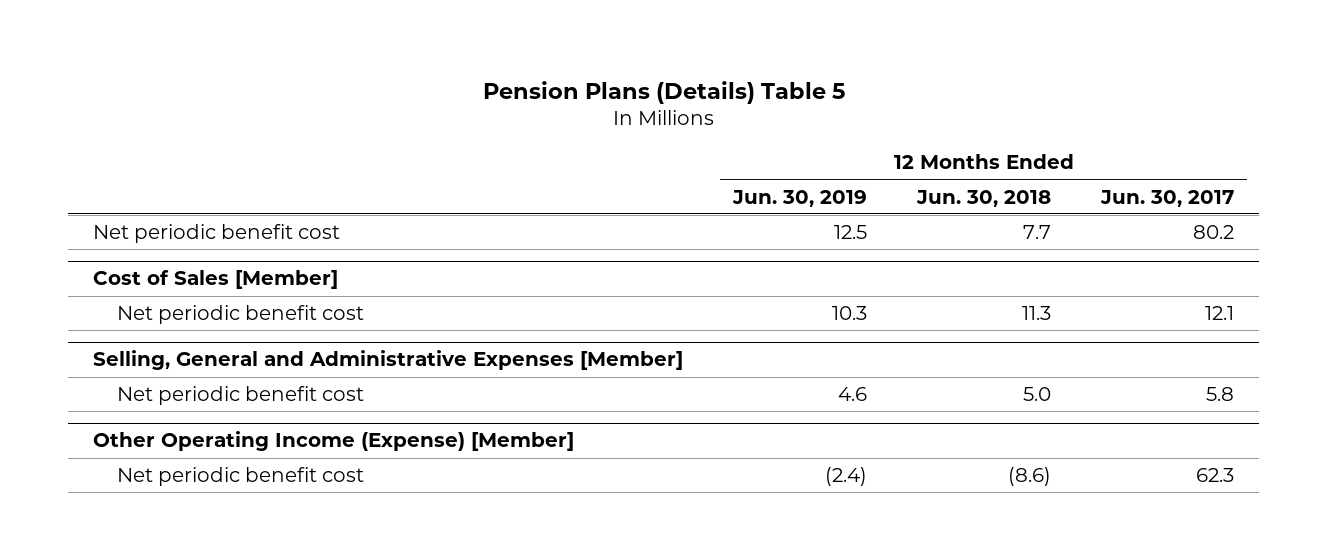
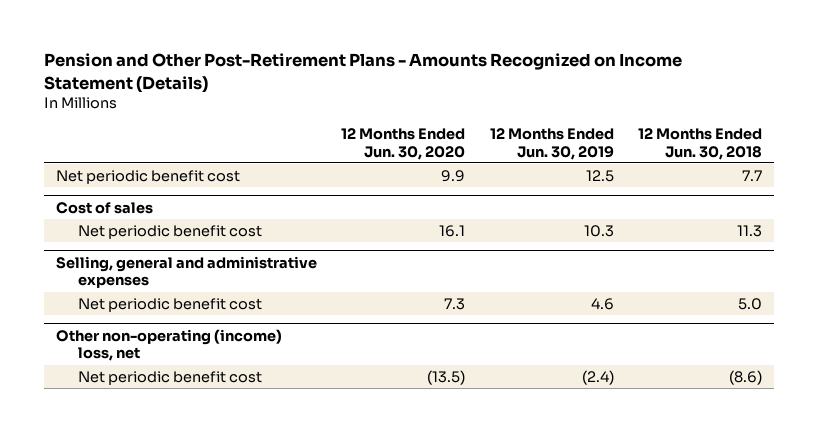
[482,80,845,104] Pension Plans (Details) Table 5 -> [44,53,683,93] Pension and Other Post-Retirement Plans - Amounts Recognized on Income Statement (Details)
[1100,189,1235,207] Jun. 30, 2017 -> none
none -> [341,127,466,160] 12 Months Ended Jun. 30, 2020
[92,270,338,290] Cost of Sales [Member] -> [56,201,154,214] Cost of sales
[92,350,683,371] Selling, General and Administrative Expenses [Member] -> [56,255,318,289] Selling, general and administrative expenses
[92,431,574,452] Other Operating Income (Expense) [Member] -> [56,328,283,362] Other non-operating (income) loss, net

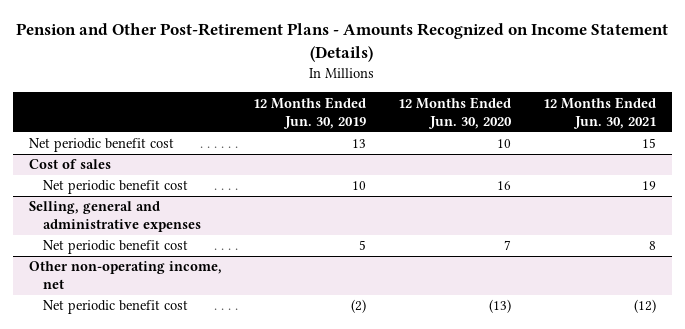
[637,127,762,160] 12 Months Ended Jun. 30, 2018 -> none
none -> [543,96,657,129] 12 Months Ended Jun. 30, 2021
[441,169,466,182] 9.9 -> [497,139,512,149] 10
[585,169,614,182] 12.5 -> [352,139,367,149] 13
[439,224,466,237] 16.1 -> [497,181,512,191] 16
[583,224,614,237] 10.3 -> [352,181,367,191] 10
[444,297,466,310] 7.3 -> [504,240,512,251] 7
[590,297,614,310] 4.6 -> [359,240,367,251] 5
[56,328,283,362] Other non-operating (income) loss, net -> [28,261,222,290] Other non-operating income, net
[427,369,466,385] (13.5) -> [489,299,512,314] (13)
[581,369,614,385] (2.4) -> [351,299,367,314] (2)

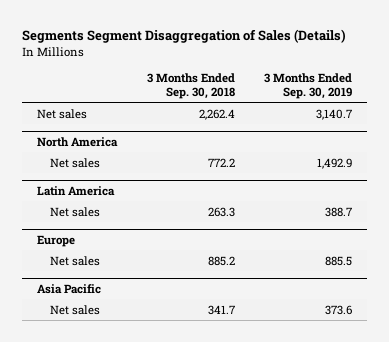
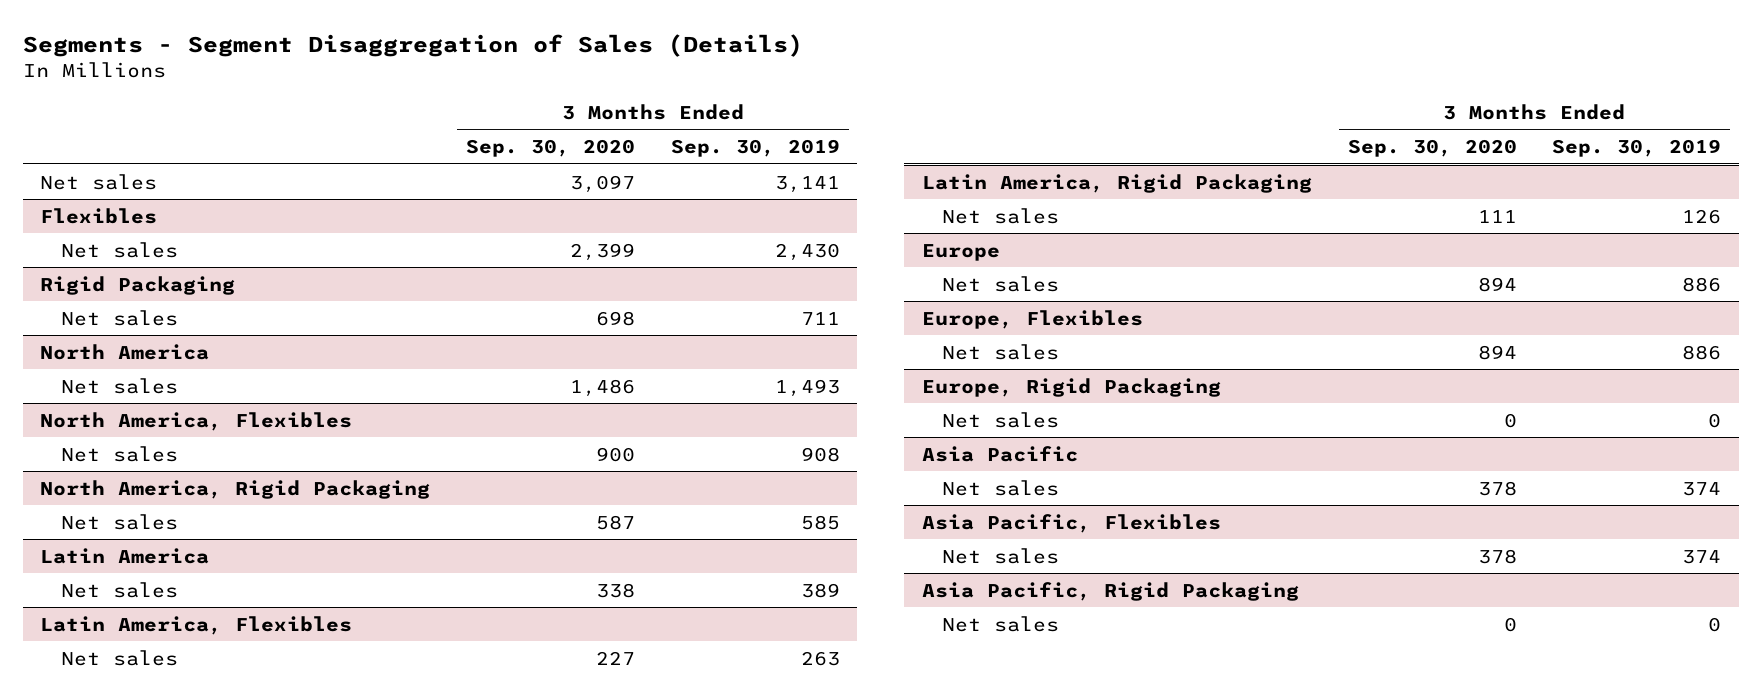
[22,29,347,44] Segments Segment Disaggregation of Sales (Details) -> [22,33,803,57] Segments - Segment Disaggregation of Sales (Details)
[146,72,235,100] 3 Months Ended Sep. 30, 2018 -> none
none -> [466,139,636,158] Sep. 30, 2020
[316,108,353,120] 3,140.7 -> [774,175,840,193] 3,141
none -> [40,207,158,224] Flexibles
none -> [60,241,178,258] Net sales
none -> [40,275,236,295] Rigid Packaging
none -> [60,309,178,326] Net sales
[317,157,353,169] 1,492.9 -> [774,378,840,397] 1,493
none -> [40,411,353,431] North America, Flexibles
none -> [60,445,178,462] Net sales
none -> [40,479,431,499] North America, Rigid Packaging
none -> [60,513,178,530] Net sales
[325,206,353,217] 388.7 -> [800,582,840,598] 389
none -> [40,615,353,635] Latin America, Flexibles
none -> [60,649,178,666] Net sales
none -> [922,173,1313,193] Latin America, Rigid Packaging
none -> [942,207,1060,224] Net sales
[325,255,353,266] 885.5 -> [1682,276,1722,292] 886
none -> [922,309,1144,329] Europe, Flexibles
none -> [942,343,1060,360] Net sales
none -> [922,377,1222,397] Europe, Rigid Packaging
none -> [942,411,1060,428] Net sales
[325,304,353,315] 373.6 -> [1682,481,1722,496] 374
none -> [922,513,1222,533] Asia Pacific, Flexibles
none -> [942,547,1060,564] Net sales
none -> [922,581,1300,601] Asia Pacific, Rigid Packaging
none -> [942,615,1060,632] Net sales

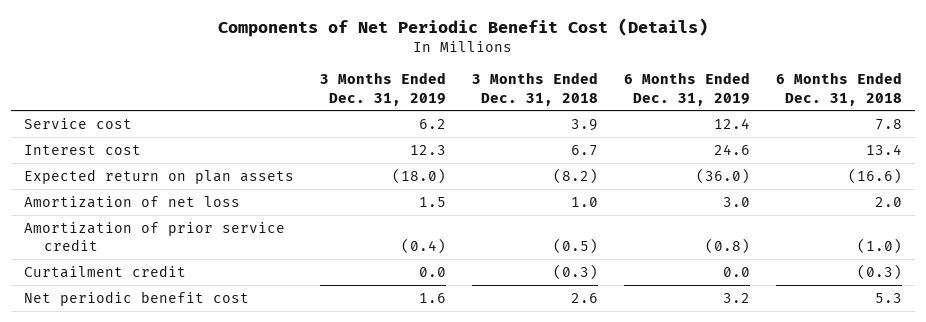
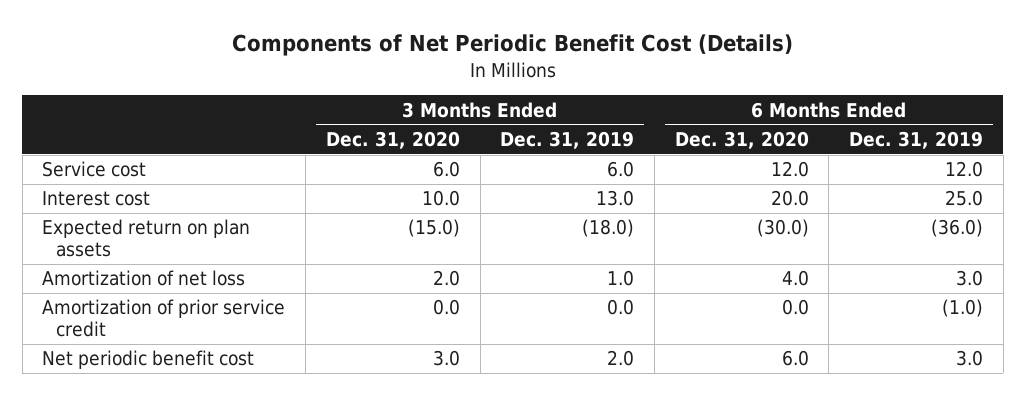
[471,72,598,106] 3 Months Ended Dec. 31, 2018 -> none
[775,72,902,106] 6 Months Ended Dec. 31, 2018 -> none
none -> [325,131,460,150] Dec. 31, 2020
none -> [674,131,809,150] Dec. 31, 2020
[419,118,447,129] 6.2 -> [607,161,635,178] 6.0
[713,117,750,129] 12.4 -> [945,161,984,178] 12.0
[410,144,447,155] 12.3 -> [596,190,635,207] 13.0
[713,143,750,155] 24.6 -> [945,190,984,207] 25.0
[24,264,187,278] Curtailment credit -> none
[419,196,447,207] 1.5 -> [607,270,635,287] 1.0
[401,238,447,255] (0.4) -> [607,299,635,316] 0.0
[704,238,750,255] (0.8) -> [942,299,984,318] (1.0)
[419,292,447,303] 1.6 -> [607,350,635,367] 2.0
[722,292,750,303] 3.2 -> [956,350,984,367] 3.0

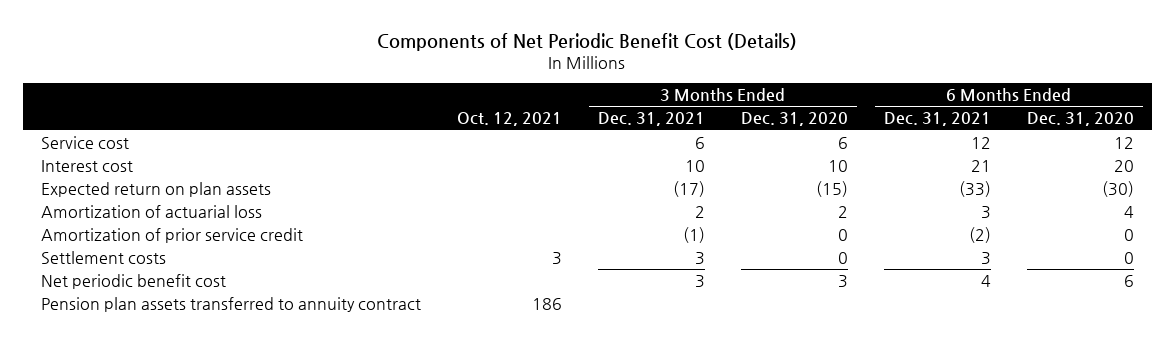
[500,131,635,150] Dec. 31, 2019 -> none
[849,131,984,150] Dec. 31, 2019 -> none
none -> [456,112,562,127] Oct. 12, 2021
none -> [597,112,705,127] Dec. 31, 2021
none -> [883,112,991,127] Dec. 31, 2021
[432,161,460,178] 6.0 -> [837,137,848,150] 6
[770,161,809,178] 12.0 -> [1113,137,1134,150] 12
[421,190,460,207] 10.0 -> [827,160,848,173] 10
[770,190,809,207] 20.0 -> [1113,160,1134,173] 20
[407,219,460,238] (15.0) -> [815,181,848,198] (15)
[756,219,809,238] (30.0) -> [1101,181,1134,198] (30)
[42,270,246,287] Amortization of net loss -> [40,205,262,219] Amortization of actuarial loss
[432,270,460,287] 2.0 -> [837,206,848,219] 2
[781,270,809,287] 4.0 -> [1123,206,1134,219] 4
[432,299,460,316] 0.0 -> [837,229,848,242] 0
[781,299,809,316] 0.0 -> [1123,229,1134,242] 0
none -> [40,251,166,265] Settlement costs
[432,350,460,367] 3.0 -> [837,275,848,289] 3
[781,350,809,367] 6.0 -> [1123,275,1134,288] 6
none -> [40,297,421,313] Pension plan assets transferred to annuity contract

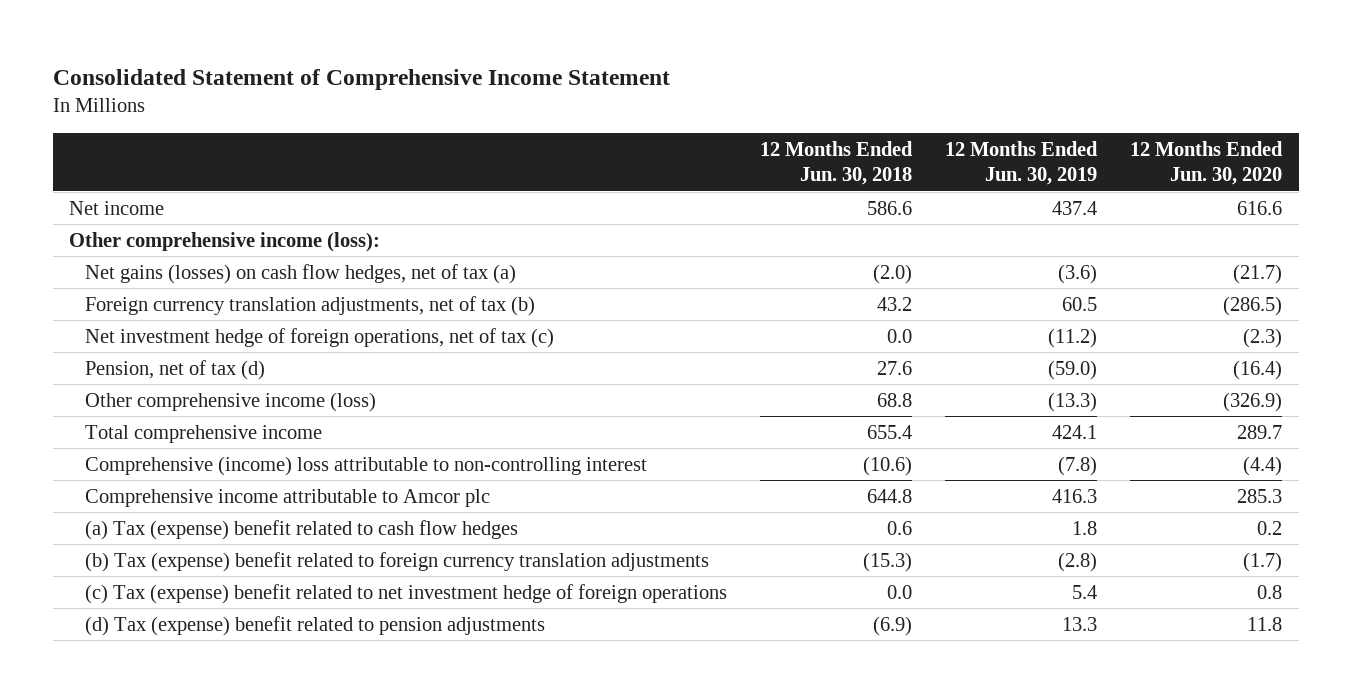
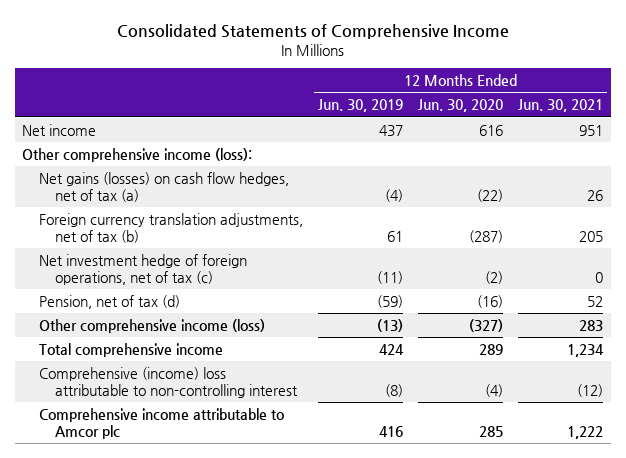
[52,68,670,90] Consolidated Statement of Comprehensive Income Statement -> [116,23,509,39] Consolidated Statements of Comprehensive Income
[760,140,914,186] 12 Months Ended Jun. 30, 2018 -> none
none -> [518,99,604,113] Jun. 30, 2021
[1052,200,1098,215] 437.4 -> [379,124,404,137] 437
[1237,200,1283,215] 616.6 -> [479,124,504,136] 616
[84,519,518,540] (a) Tax (expense) benefit related to cash flow hedges -> none
[84,551,709,572] (b) Tax (expense) benefit related to foreign currency translation adjustments -> none
[84,583,727,604] (c) Tax (expense) benefit related to net investment hedge of foreign operations -> none
[84,615,545,636] (d) Tax (expense) benefit related to pension adjustments -> none
[1058,263,1098,284] (3.6) -> [385,188,404,202] (4)
[1233,263,1283,284] (21.7) -> [477,188,504,202] (22)
[1062,296,1098,311] 60.5 -> [387,230,404,242] 61
[1223,295,1283,316] (286.5) -> [469,229,504,243] (287)
[1048,327,1098,348] (11.2) -> [377,270,404,284] (11)
[1243,327,1283,348] (2.3) -> [485,270,504,284] (2)
[1048,359,1098,380] (59.0) -> [377,294,404,308] (59)
[1233,359,1283,380] (16.4) -> [477,294,504,308] (16)
[1048,391,1098,412] (13.3) -> [377,318,404,332] (13)
[1223,391,1283,412] (326.9) -> [469,318,504,332] (327)
[1052,424,1098,439] 424.1 -> [379,343,405,355] 424
[1237,424,1283,439] 289.7 -> [479,343,504,355] 289
[1058,455,1098,476] (7.8) -> [385,383,404,397] (8)
[1243,455,1283,476] (4.4) -> [485,383,504,397] (4)
[1052,488,1098,503] 416.3 -> [379,425,404,437] 416
[1237,488,1283,503] 285.3 -> [479,425,504,437] 285

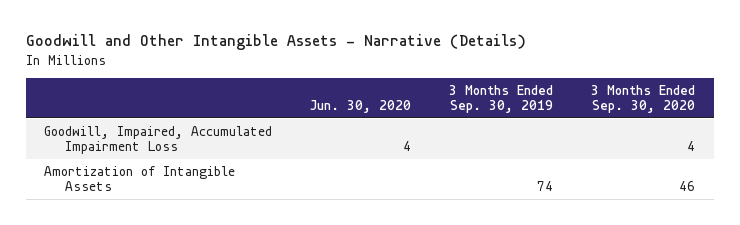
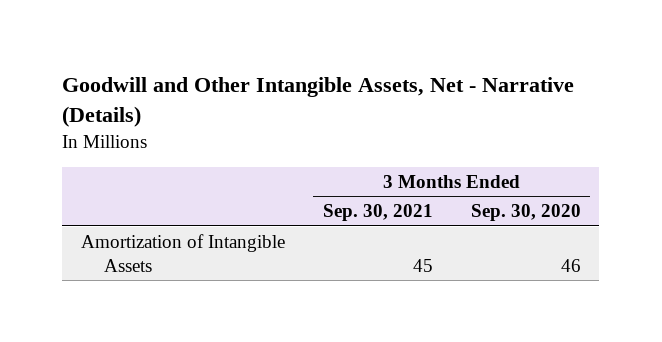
[25,34,526,51] Goodwill and Other Intangible Assets - Narrative (Details) -> [62,76,575,127] Goodwill and Other Intangible Assets, Net - Narrative (Details)
[310,100,412,114] Jun. 30, 2020 -> none
[449,84,554,114] 3 Months Ended Sep. 30, 2019 -> none
none -> [322,204,433,222] Sep. 30, 2021
[44,125,273,155] Goodwill, Impaired, Accumulated Impairment Loss -> none

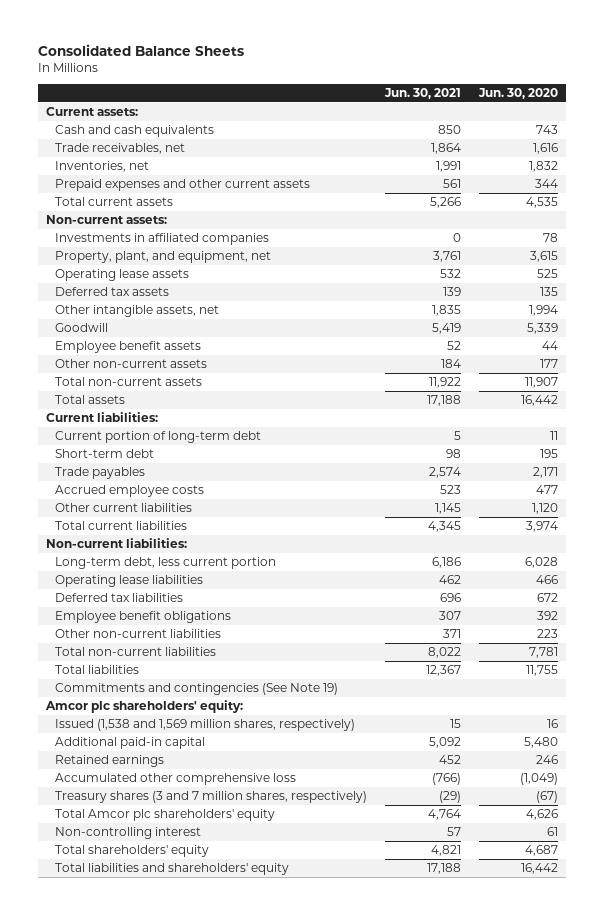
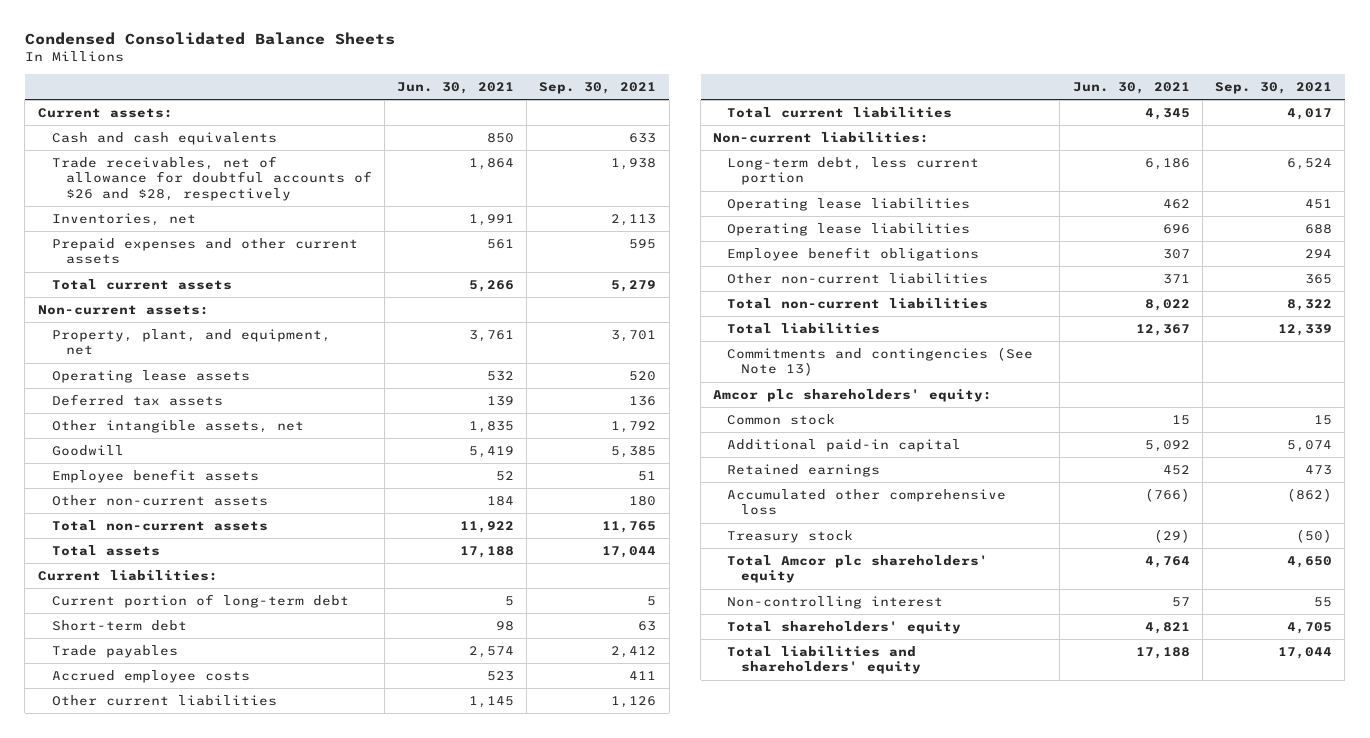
[37,43,244,56] Consolidated Balance Sheets -> [24,32,395,46] Condensed Consolidated Balance Sheets
[477,87,558,99] Jun. 30, 2020 -> none
none -> [539,81,657,94] Sep. 30, 2021
[55,143,186,155] Trade receivables, net -> [51,156,372,201] Trade receivables, net of allowance for doubtful accounts of $26 and $28, respectively
[55,233,270,246] Investments in affiliated companies -> none
[55,593,184,603] Deferred tax liabilities -> [727,223,971,237] Operating lease liabilities
[55,683,339,696] Commitments and contingencies (See Note 19) -> [727,347,1034,377] Commitments and contingencies (See Note 13)
[55,719,356,732] Issued (1,538 and 1,569 million shares, respectively) -> [727,414,836,426] Common stock
[55,791,368,804] Treasury shares (3 and 7 million shares, respectively) -> [727,530,854,544] Treasury stock

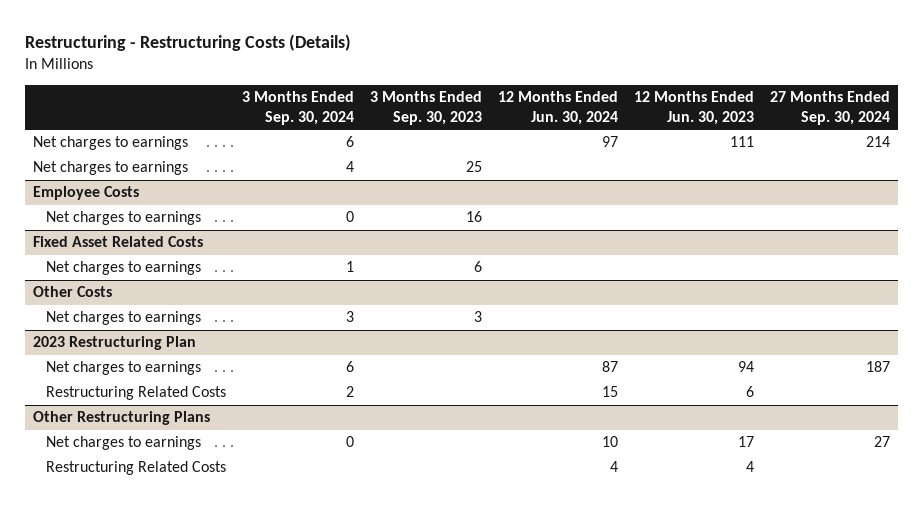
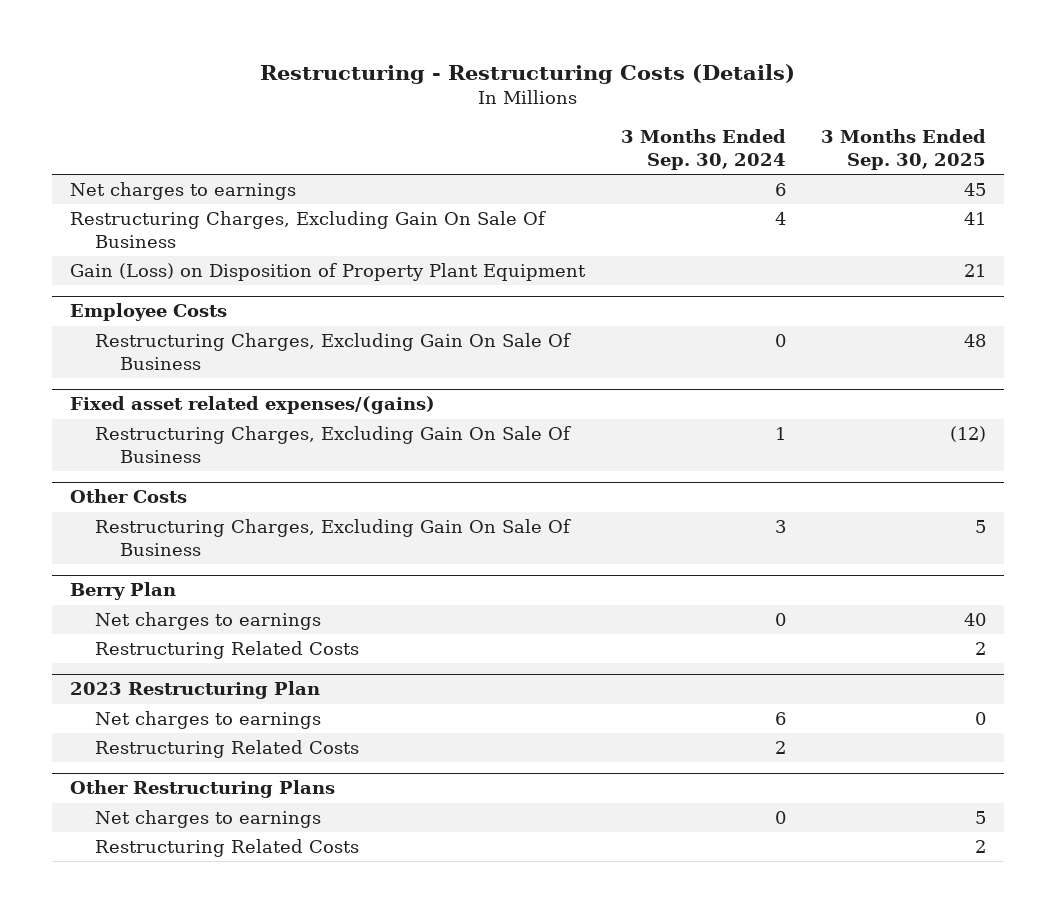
[369,90,482,125] 3 Months Ended Sep. 30, 2023 -> none
[498,90,619,125] 12 Months Ended Jun. 30, 2024 -> none
[634,90,755,125] 12 Months Ended Jun. 30, 2023 -> none
[770,90,891,125] 27 Months Ended Sep. 30, 2024 -> none
none -> [820,129,986,170] 3 Months Ended Sep. 30, 2025
[32,161,188,176] Net charges to earnings -> none
none -> [70,211,547,248] Restructuring Charges, Excluding Gain On Sale Of Business
none -> [70,263,587,282] Gain (Loss) on Disposition of Property Plant Equipment
[45,211,201,226] Net charges to earnings -> none
[45,261,201,276] Net charges to earnings -> none
none -> [94,333,571,370] Restructuring Charges, Excluding Gain On Sale Of Business
[32,236,203,248] Fixed Asset Related Costs -> [70,396,436,415] Fixed asset related expenses/(gains)
none -> [94,426,571,463] Restructuring Charges, Excluding Gain On Sale Of Business
none -> [94,519,571,556] Restructuring Charges, Excluding Gain On Sale Of Business
none -> [70,582,177,601] Berry Plan
[345,311,354,323] 3 -> [774,613,786,627] 0
none -> [94,641,359,660] Restructuring Related Costs

